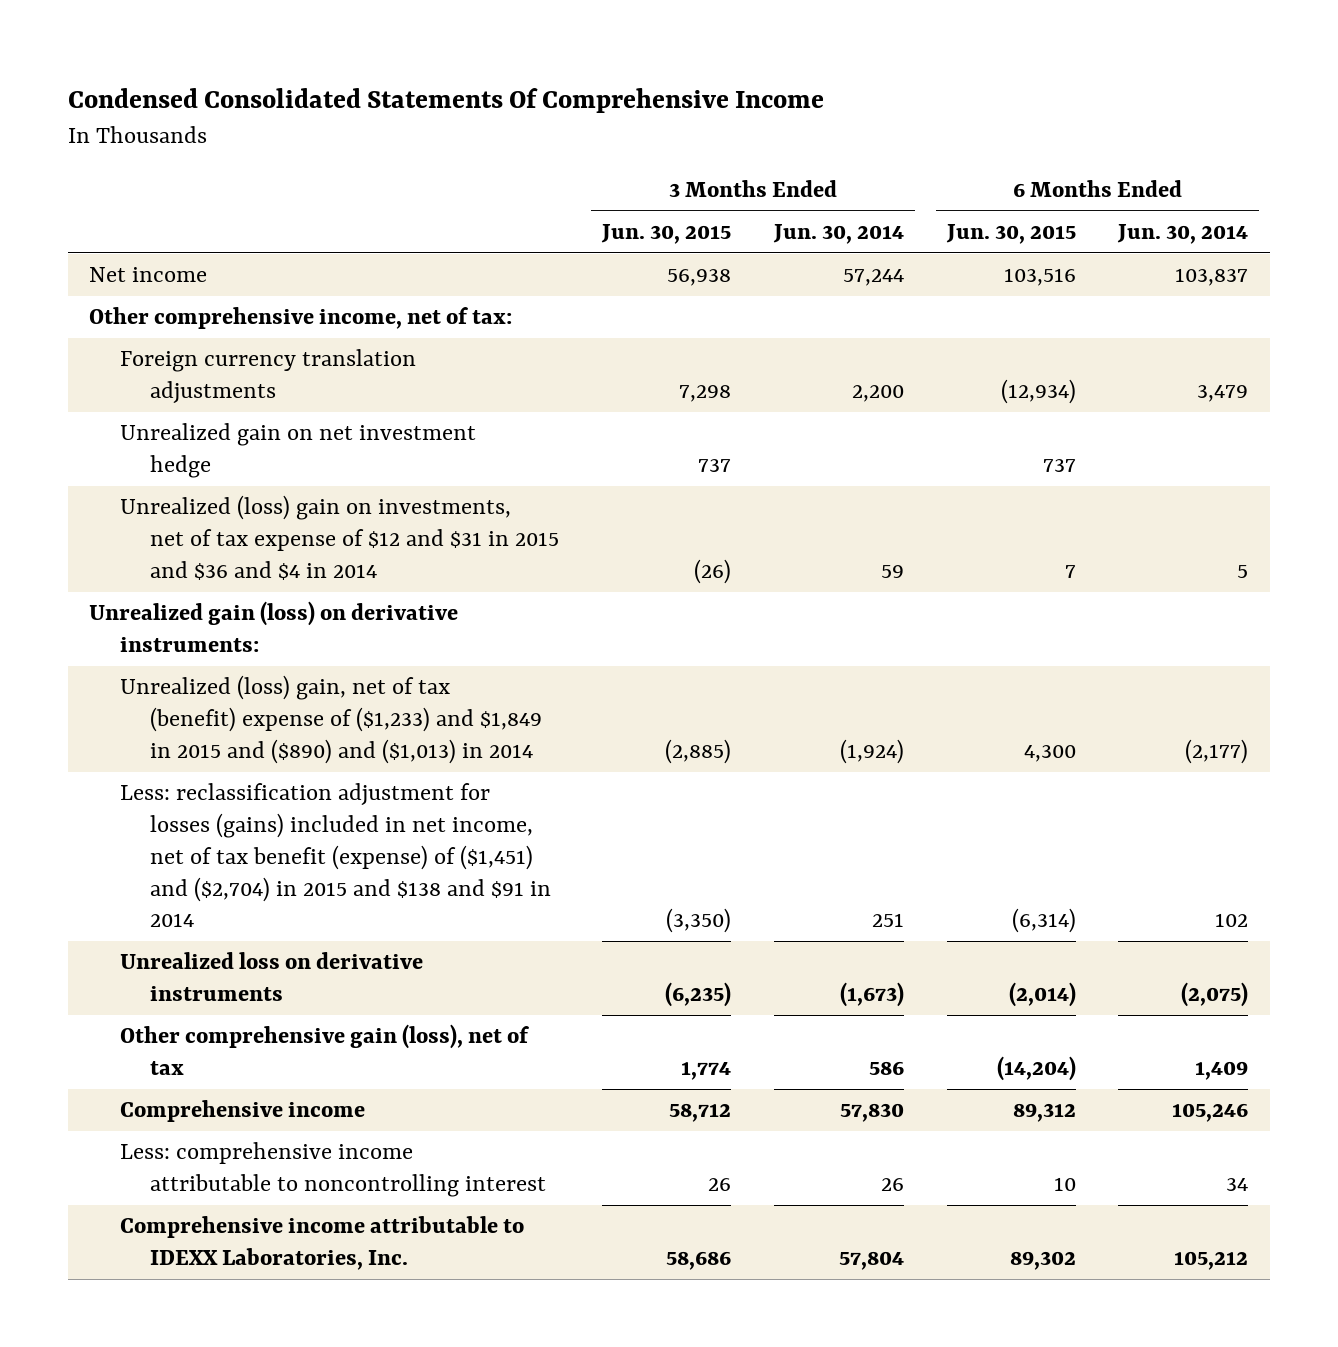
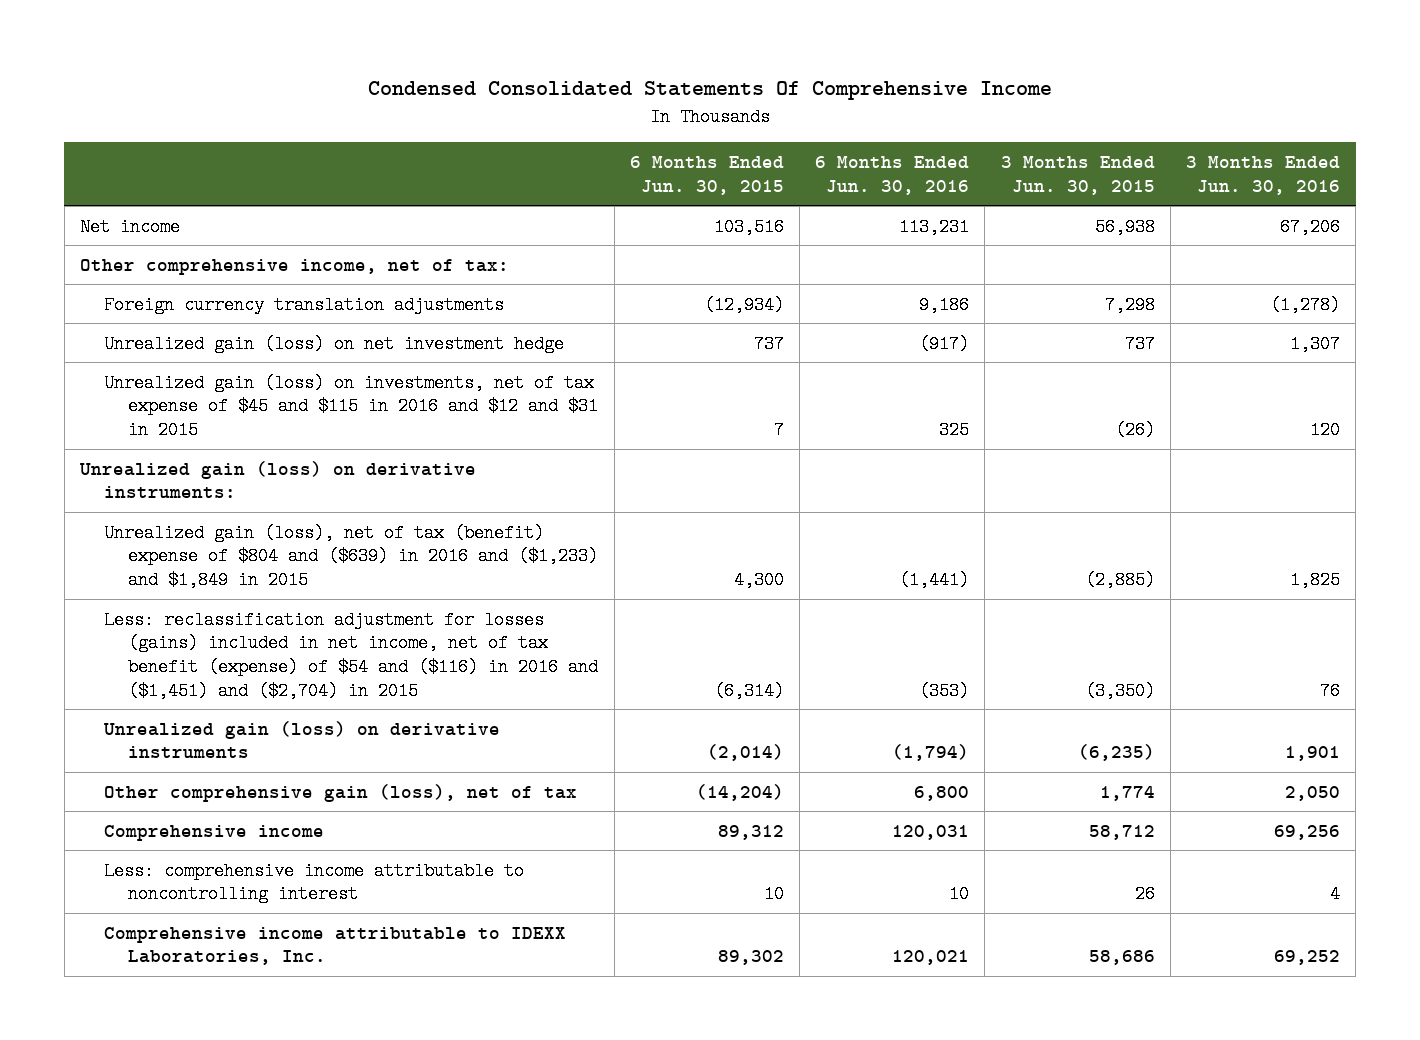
[772,223,904,244] Jun. 30, 2014 -> none
[1117,223,1249,244] Jun. 30, 2014 -> none
none -> [815,155,970,195] 6 Months Ended Jun. 30, 2016
none -> [1186,155,1341,195] 3 Months Ended Jun. 30, 2016
[119,423,476,479] Unrealized gain on net investment hedge -> [104,334,565,353] Unrealized gain (loss) on net investment hedge
[119,495,560,580] Unrealized (loss) gain on investments, net of tax expense of $12 and $31 in 2015 and $36 and $4 in 2014 -> [104,373,599,440] Unrealized gain (loss) on investments, net of tax expense of $45 and $115 in 2016 and $12 and $31 in 2015
[119,675,543,764] Unrealized (loss) gain, net of tax (benefit) expense of ($1,233) and $1,849 in 2015 and ($890) and ($1,013) in 2014 -> [104,523,599,590] Unrealized gain (loss), net of tax (benefit) expense of $804 and ($639) in 2016 and ($1,233) and $1,849 in 2015
[119,783,552,928] Less: reclassification adjustment for losses (gains) included in net income, net of tax benefit (expense) of ($1,451) and ($2,704) in 2015 and $138 and $91 in 2014 -> [104,610,599,700] Less: reclassification adjustment for losses (gains) included in net income, net of tax benefit (expense) of $54 and ($116) in 2016 and ($1,451) and ($2,704) in 2015
[119,952,423,1002] Unrealized loss on derivative instruments -> [103,720,501,759] Unrealized gain (loss) on derivative instruments

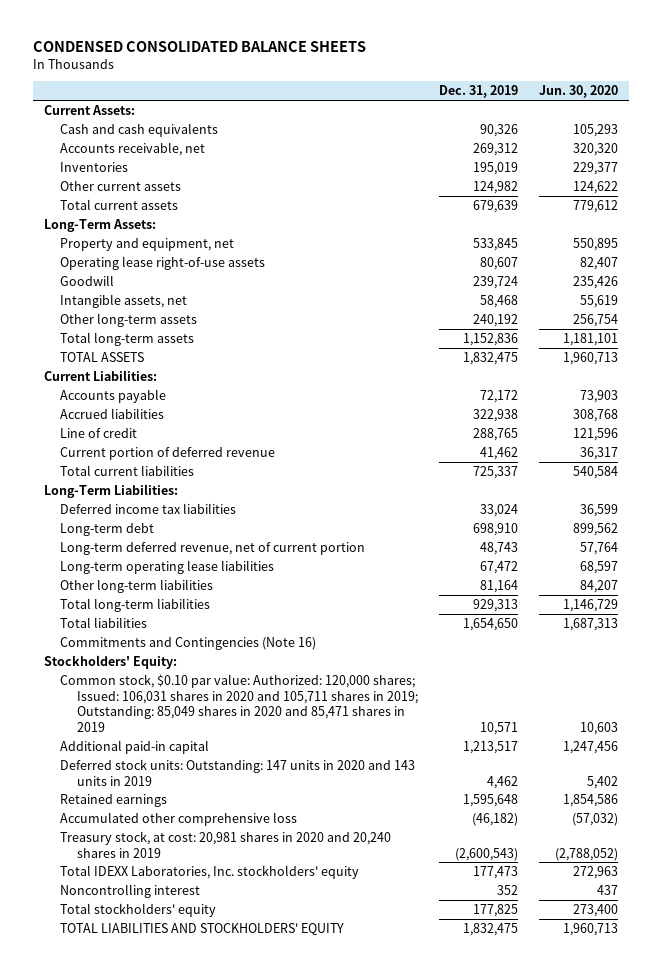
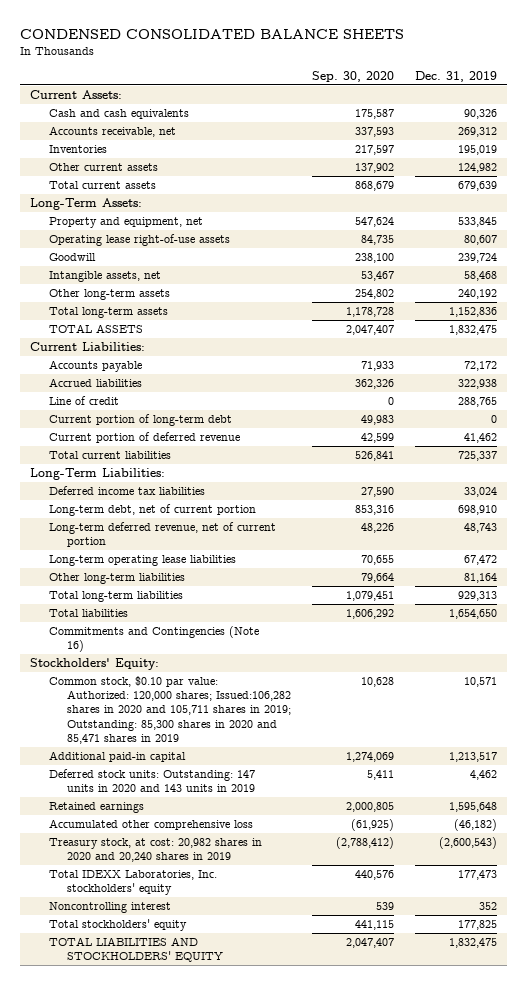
[539,85,619,99] Jun. 30, 2020 -> none
none -> [312,71,395,83] Sep. 30, 2020
none -> [48,414,232,427] Current portion of long-term debt
[60,522,155,536] Long-term debt -> [48,504,256,517] Long-term debt, net of current portion
[60,673,418,732] Common stock, $0.10 par value: Authorized: 120,000 shares; Issued: 106,031 shares in 2020 and 105,711 shares in 2019; Outstanding: 85,049 shares in 2020 and 85,471 shares in 2019 -> [48,676,292,744] Common stock, $0.10 par value: Authorized: 120,000 shares; Issued:106,282 shares in 2020 and 105,711 shares in 2019; Outstanding: 85,300 shares in 2020 and 85,471 shares in 2019
[60,830,392,858] Treasury stock, at cost: 20,981 shares in 2020 and 20,240 shares in 2019 -> [48,838,262,863] Treasury stock, at cost: 20,982 shares in 2020 and 20,240 shares in 2019

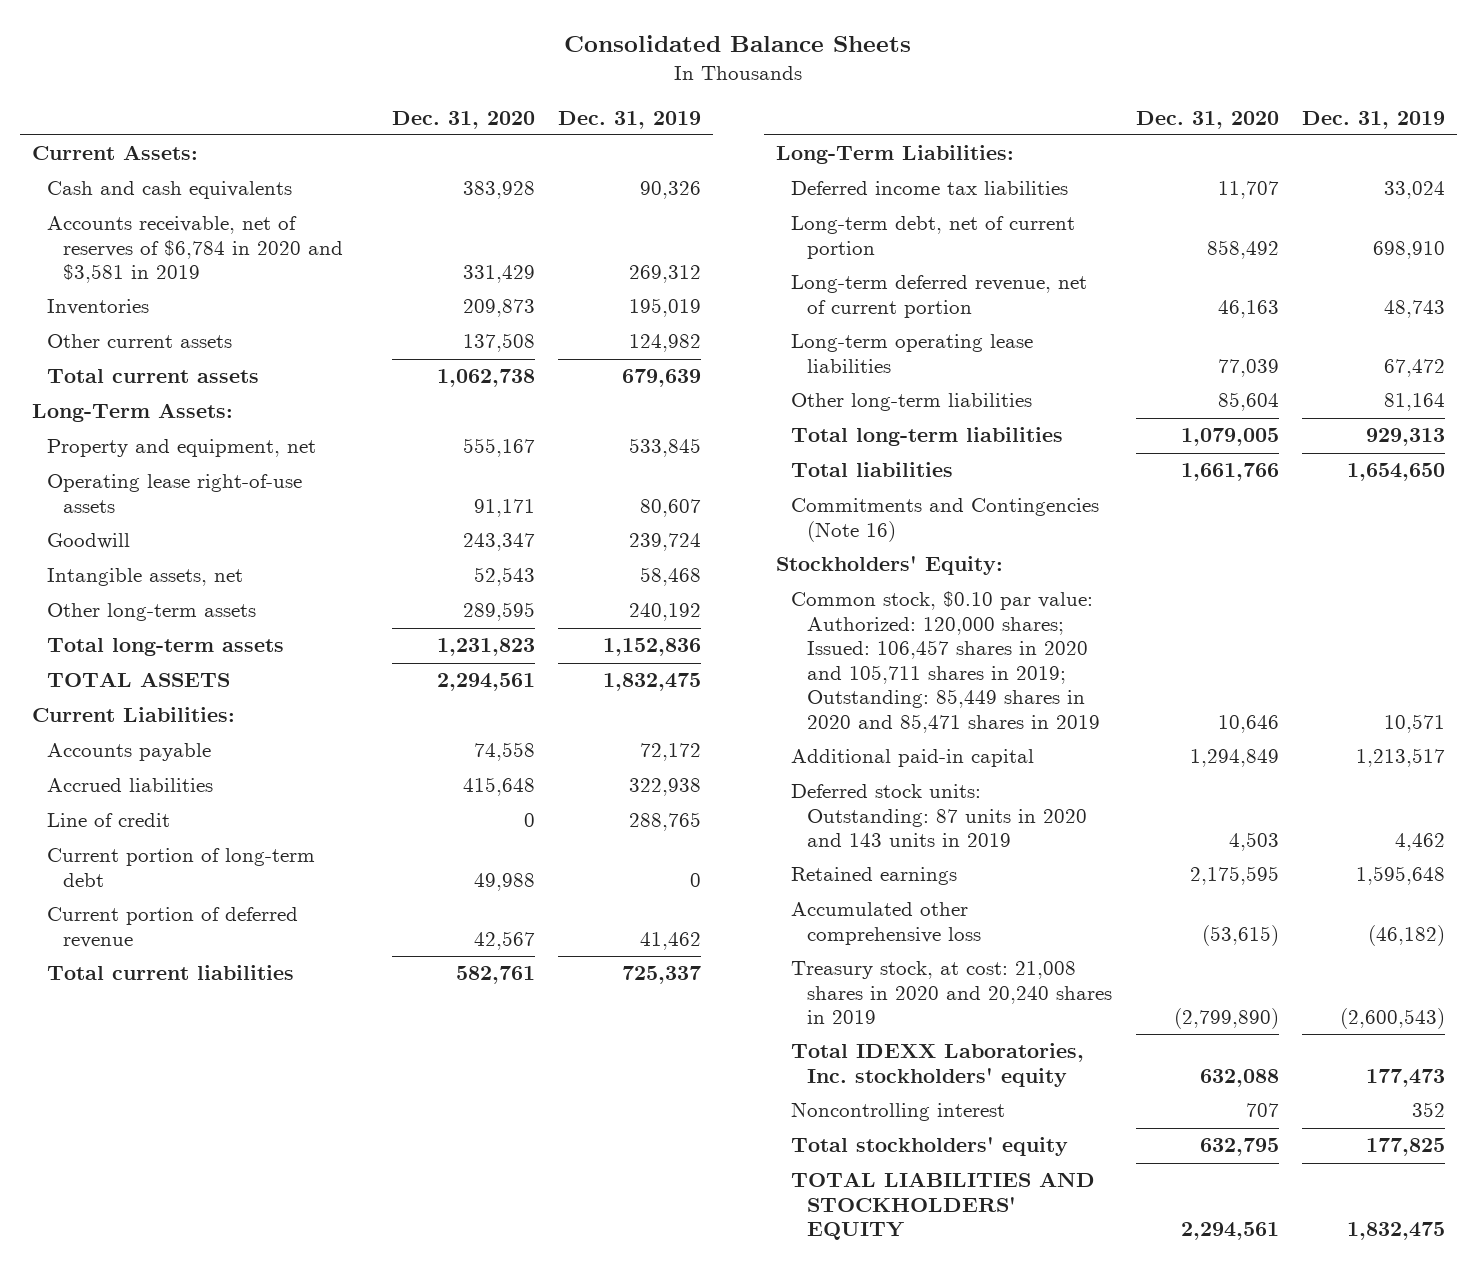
[20,28,405,39] CONDENSED CONSOLIDATED BALANCE SHEETS -> [564,34,912,52] Consolidated Balance Sheets
[312,71,395,83] Sep. 30, 2020 -> none
none -> [391,110,535,129] Dec. 31, 2020
[48,126,176,138] Accounts receivable, net -> [47,216,344,284] Accounts receivable, net of reserves of $6,784 in 2020 and $3,581 in 2019
[48,676,292,744] Common stock, $0.10 par value: Authorized: 120,000 shares; Issued:106,282 shares in 2020 and 105,711 shares in 2019; Outstanding: 85,300 shares in 2020 and 85,471 shares in 2019 -> [791,591,1101,733] Common stock, $0.10 par value: Authorized: 120,000 shares; Issued: 106,457 shares in 2020 and 105,711 shares in 2019; Outstanding: 85,449 shares in 2020 and 85,471 shares in 2019
[48,769,256,793] Deferred stock units: Outstanding: 147 units in 2020 and 143 units in 2019 -> [791,784,1088,848] Deferred stock units: Outstanding: 87 units in 2020 and 143 units in 2019
[48,838,262,863] Treasury stock, at cost: 20,982 shares in 2020 and 20,240 shares in 2019 -> [791,961,1113,1025] Treasury stock, at cost: 21,008 shares in 2020 and 20,240 shares in 2019

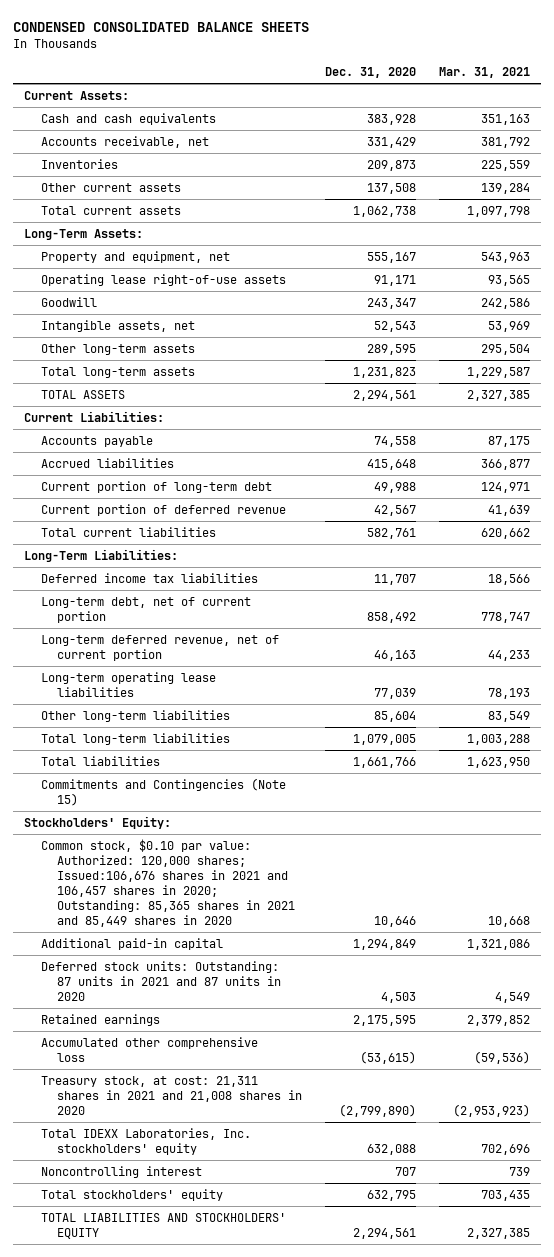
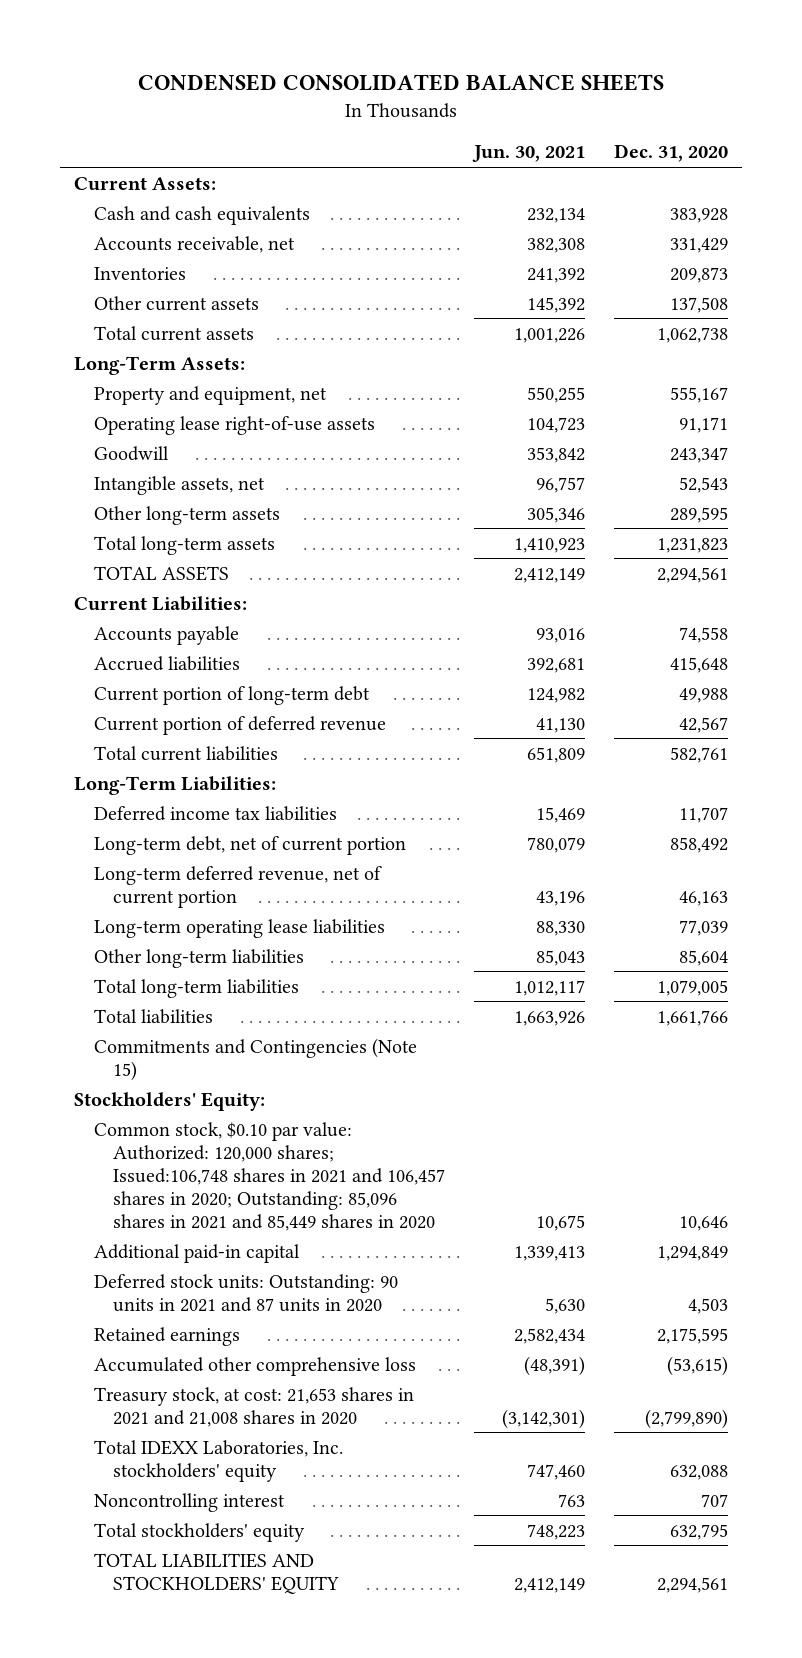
[438,67,530,79] Mar. 31, 2021 -> none
none -> [472,145,586,163] Jun. 30, 2021
[40,838,296,928] Common stock, $0.10 par value: Authorized: 120,000 shares; Issued:106,676 shares in 2021 and 106,457 shares in 2020; Outstanding: 85,365 shares in 2021 and 85,449 shares in 2020 -> [93,1121,446,1231] Common stock, $0.10 par value: Authorized: 120,000 shares; Issued:106,748 shares in 2021 and 106,457 shares in 2020; Outstanding: 85,096 shares in 2021 and 85,449 shares in 2020
[40,960,282,1002] Deferred stock units: Outstanding: 87 units in 2021 and 87 units in 2020 -> [93,1273,398,1312] Deferred stock units: Outstanding: 90 units in 2021 and 87 units in 2020
[40,1075,303,1116] Treasury stock, at cost: 21,311 shares in 2021 and 21,008 shares in 2020 -> [93,1386,414,1427] Treasury stock, at cost: 21,653 shares in 2021 and 21,008 shares in 2020

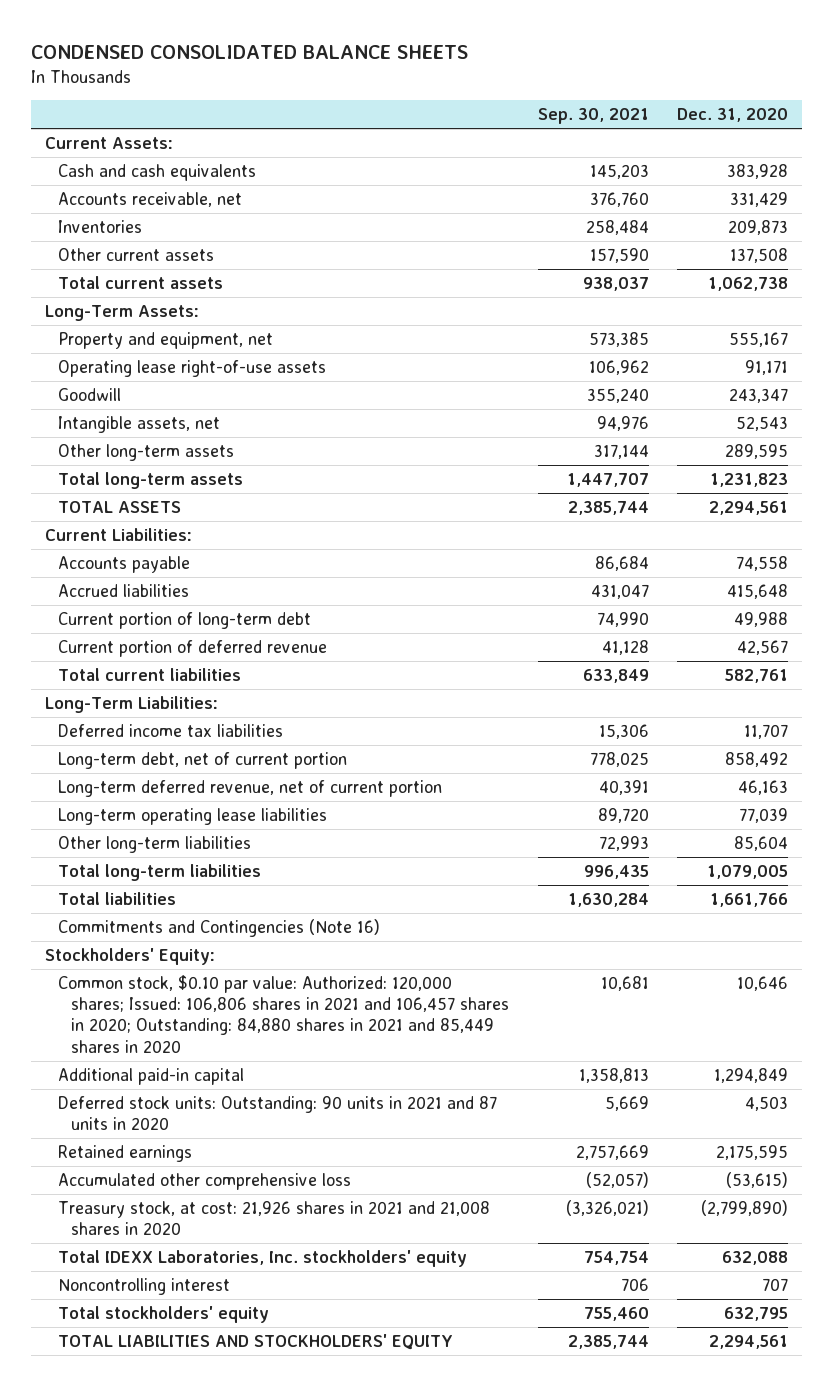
[472,145,586,163] Jun. 30, 2021 -> none
none -> [537,108,649,125] Sep. 30, 2021
[93,1037,417,1081] Commitments and Contingencies (Note 15) -> [58,919,381,938] Commitments and Contingencies (Note 16)
[93,1121,446,1231] Common stock, $0.10 par value: Authorized: 120,000 shares; Issued:106,748 shares in 2021 and 106,457 shares in 2020; Outstanding: 85,096 shares in 2021 and 85,449 shares in 2020 -> [58,975,510,1053] Common stock, $0.10 par value: Authorized: 120,000 shares; Issued: 106,806 shares in 2021 and 106,457 shares in 2020; Outstanding: 84,880 shares in 2021 and 85,449 shares in 2020
[93,1386,414,1427] Treasury stock, at cost: 21,653 shares in 2021 and 21,008 shares in 2020 -> [58,1201,491,1236] Treasury stock, at cost: 21,926 shares in 2021 and 21,008 shares in 2020

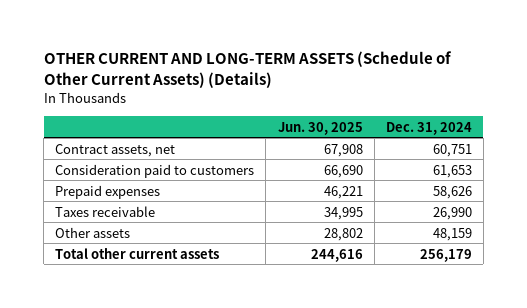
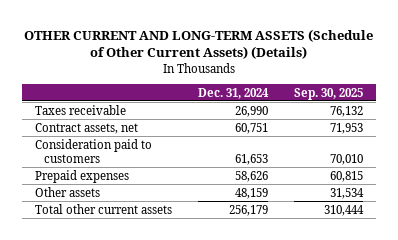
[277,121,363,135] Jun. 30, 2025 -> none
none -> [294,87,364,100] Sep. 30, 2025
[55,205,156,217] Taxes receivable -> [35,104,127,115] Taxes receivable

